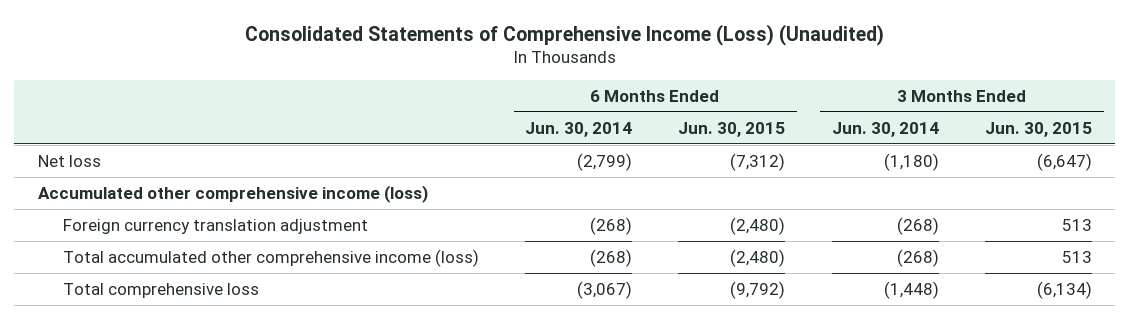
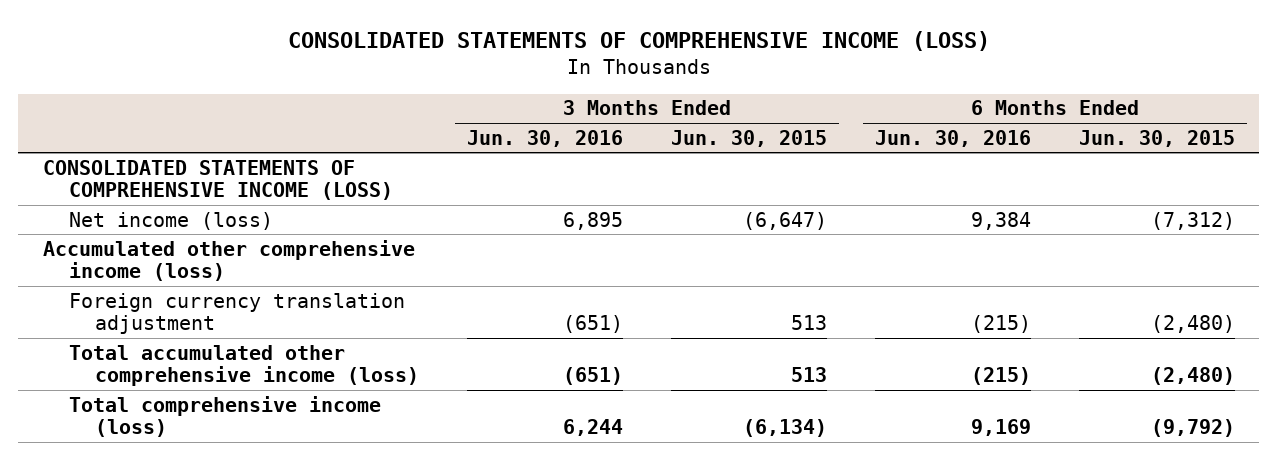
[244,23,884,46] Consolidated Statements of Comprehensive Income (Loss) (Unaudited) -> [287,31,990,52] CONSOLIDATED STATEMENTS OF COMPREHENSIVE INCOME (LOSS)
[525,121,633,137] Jun. 30, 2014 -> none
[831,121,939,137] Jun. 30, 2014 -> none
none -> [466,129,623,147] Jun. 30, 2016
none -> [875,129,1032,147] Jun. 30, 2016
none -> [42,159,393,201] CONSOLIDATED STATEMENTS OF COMPREHENSIVE INCOME (LOSS)
[37,154,101,167] Net loss -> [68,211,273,230] Net income (loss)
[62,282,259,298] Total comprehensive loss -> [68,395,381,438] Total comprehensive income (loss)

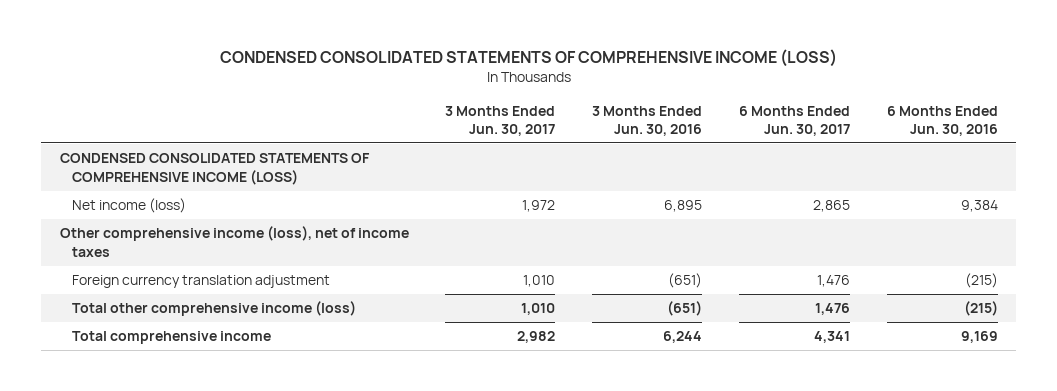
[287,31,990,52] CONSOLIDATED STATEMENTS OF COMPREHENSIVE INCOME (LOSS) -> [219,49,837,68] CONDENSED CONSOLIDATED STATEMENTS OF COMPREHENSIVE INCOME (LOSS)
[670,129,827,147] Jun. 30, 2015 -> none
[1079,129,1236,147] Jun. 30, 2015 -> none
none -> [445,105,556,136] 3 Months Ended Jun. 30, 2017
none -> [738,105,850,136] 6 Months Ended Jun. 30, 2017
[42,159,393,201] CONSOLIDATED STATEMENTS OF COMPREHENSIVE INCOME (LOSS) -> [59,153,370,185] CONDENSED CONSOLIDATED STATEMENTS OF COMPREHENSIVE INCOME (LOSS)
[42,239,415,282] Accumulated other comprehensive income (loss) -> [59,226,409,257] Other comprehensive income (loss), net of income taxes
[68,344,419,387] Total accumulated other comprehensive income (loss) -> [72,301,357,317] Total other comprehensive income (loss)
[68,395,381,438] Total comprehensive income (loss) -> [72,331,272,345] Total comprehensive income

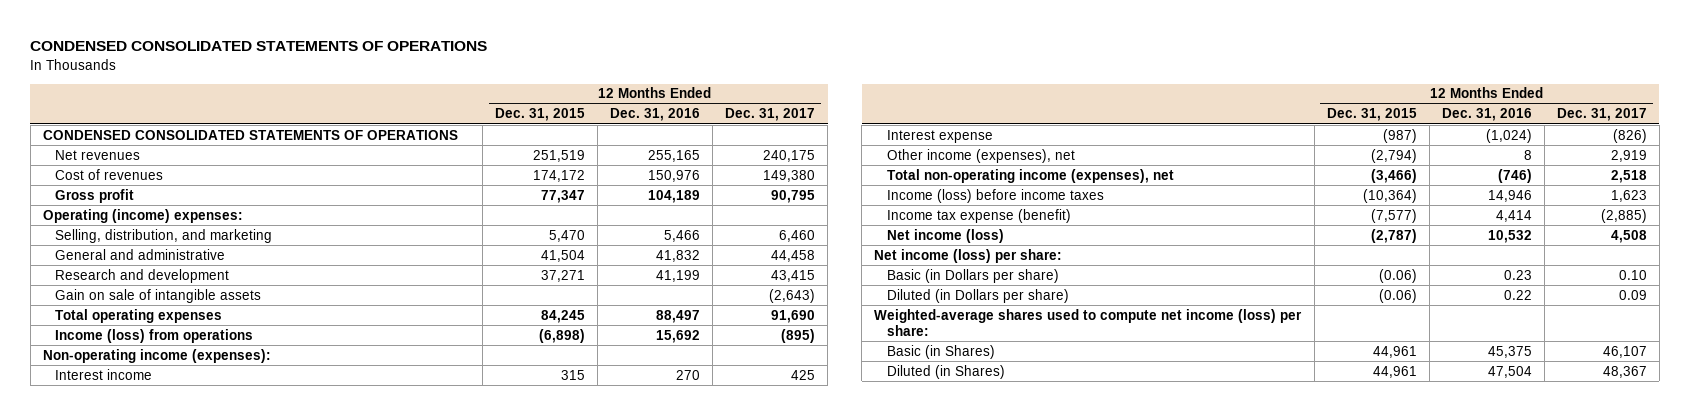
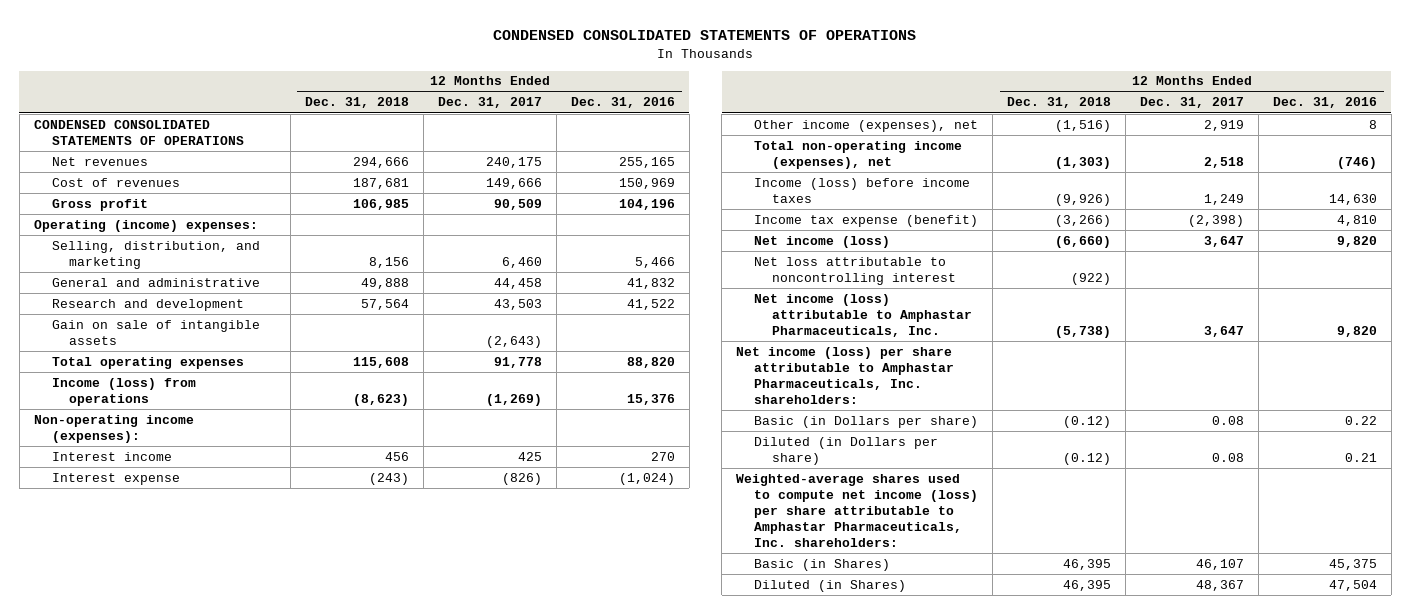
[494,108,585,122] Dec. 31, 2015 -> none
none -> [304,97,409,109] Dec. 31, 2018
[648,169,701,182] 150,976 -> [618,177,675,189] 150,969
[763,169,816,182] 149,380 -> [485,177,542,189] 149,666
[648,189,701,203] 104,189 -> [618,198,675,210] 104,196
[771,189,816,203] 90,795 -> [493,198,542,210] 90,509
[656,269,701,282] 41,199 -> [626,298,675,310] 41,522
[771,269,816,282] 43,415 -> [493,298,542,310] 43,503
[656,309,701,323] 88,497 -> [626,356,675,368] 88,820
[771,309,816,323] 91,690 -> [493,356,542,368] 91,778
[656,329,701,343] 15,692 -> [626,393,675,405] 15,376
[781,328,816,343] (895) -> [485,393,542,406] (1,269)
[1487,189,1532,202] 14,946 -> [1329,193,1378,205] 14,630
[1610,189,1647,202] 1,623 -> [1204,193,1245,205] 1,249
[1495,209,1532,222] 4,414 -> [1337,214,1378,226] 4,810
[1600,208,1647,223] (2,885) -> [1188,214,1245,227] (2,398)
[1487,229,1532,243] 10,532 -> [1337,235,1378,247] 9,820
[1610,229,1647,243] 4,508 -> [1204,235,1245,247] 3,647
none -> [754,256,956,285] Net loss attributable to noncontrolling interest
none -> [754,293,972,337] Net income (loss) attributable to Amphastar Pharmaceuticals, Inc.
[874,248,1063,263] Net income (loss) per share: -> [736,346,955,404] Net income (loss) per share attributable to Amphastar Pharmaceuticals, Inc. shareholders:
[1503,269,1532,280] 0.23 -> [1345,415,1378,425] 0.22
[1618,269,1647,280] 0.10 -> [1212,415,1245,425] 0.08
[1503,289,1532,300] 0.22 -> [1345,452,1378,462] 0.21
[1618,289,1647,300] 0.09 -> [1212,452,1245,462] 0.08
[874,308,1303,336] Weighted-average shares used to compute net income (loss) per share: -> [736,473,979,547] Weighted-average shares used to compute net income (loss) per share attributable to Amphastar Pharmaceuticals, Inc. shareholders:

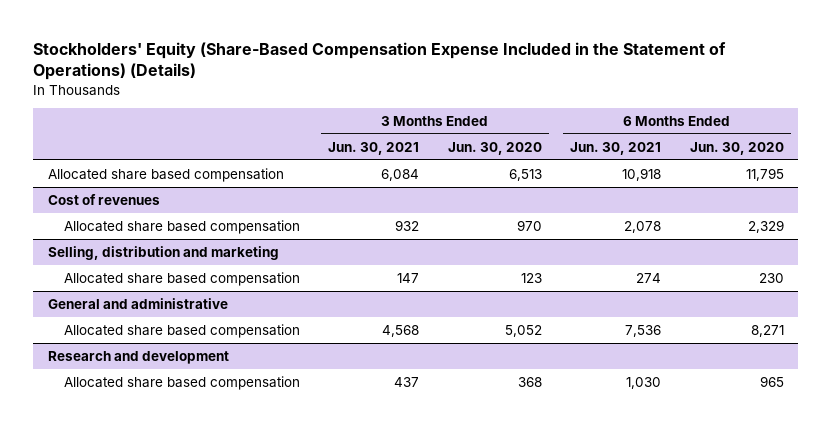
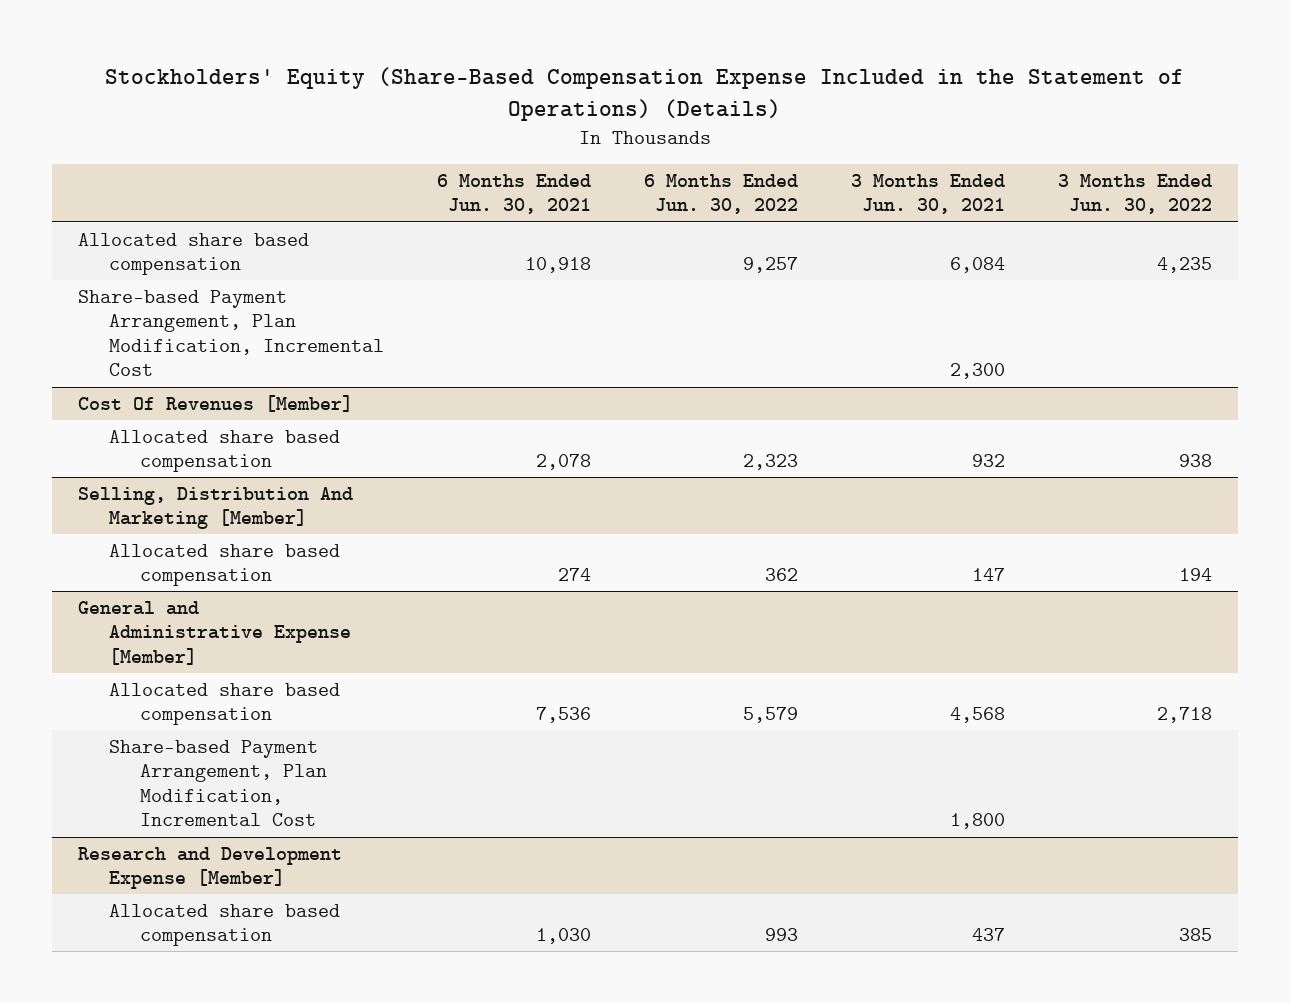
[447,141,542,155] Jun. 30, 2020 -> none
[689,141,784,155] Jun. 30, 2020 -> none
none -> [643,173,798,215] 6 Months Ended Jun. 30, 2022
none -> [1057,173,1212,215] 3 Months Ended Jun. 30, 2022
none -> [78,289,385,377] Share-based Payment Arrangement, Plan Modification, Incremental Cost
[47,193,160,205] Cost of revenues -> [78,394,354,412] Cost Of Revenues [Member]
[47,245,279,260] Selling, distribution and marketing -> [78,486,354,530] Selling, Distribution And Marketing [Member]
[47,297,228,309] General and administrative -> [78,600,352,665] General and Administrative Expense [Member]
none -> [109,739,328,827] Share-based Payment Arrangement, Plan Modification, Incremental Cost
[47,350,229,364] Research and development -> [78,846,343,890] Research and Development Expense [Member]

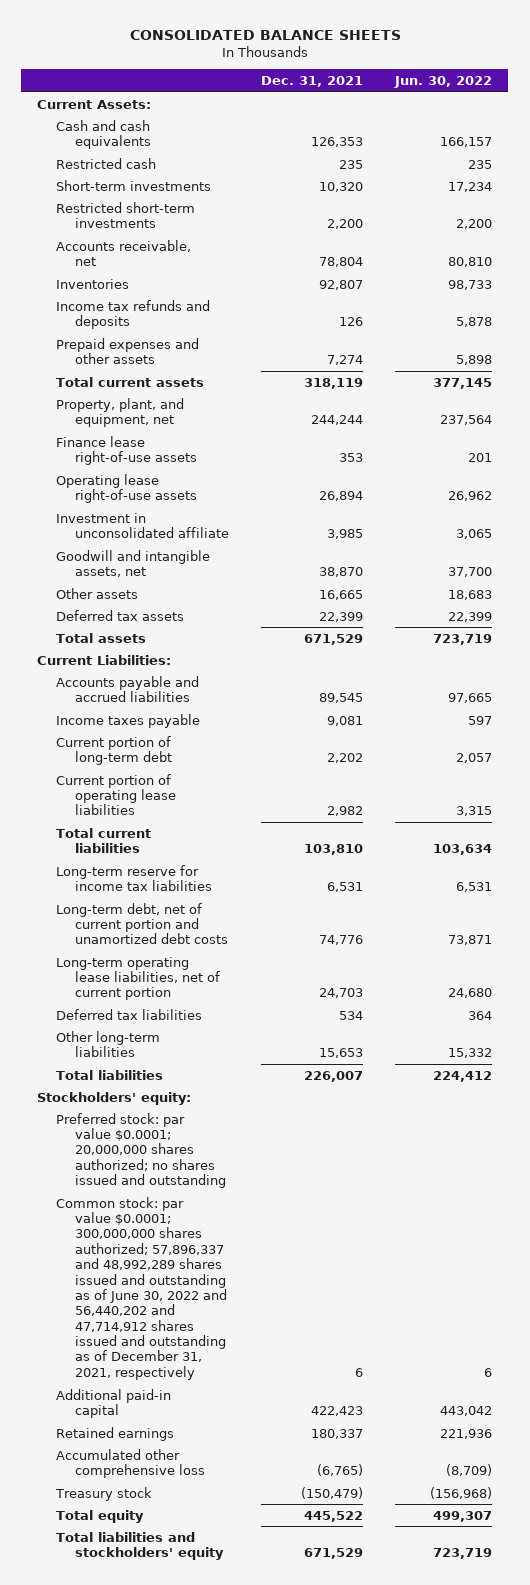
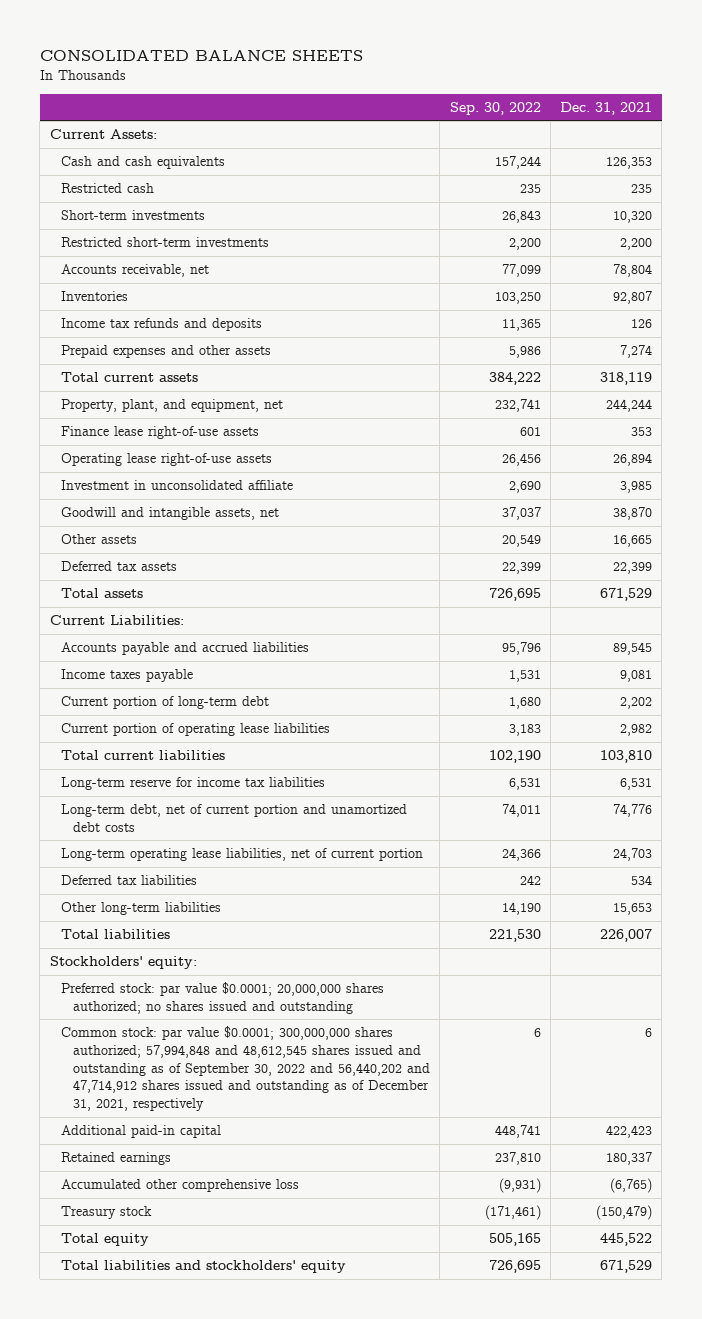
[394,75,493,88] Jun. 30, 2022 -> none
none -> [449,101,541,115] Sep. 30, 2022
[56,1196,227,1380] Common stock: par value $0.0001; 300,000,000 shares authorized; 57,896,337 and 48,992,289 shares issued and outstanding as of June 30, 2022 and 56,440,202 and 47,714,912 shares issued and outstanding as of December 31, 2021, respectively -> [61,1026,430,1112] Common stock: par value $0.0001; 300,000,000 shares authorized; 57,994,848 and 48,612,545 shares issued and outstanding as of September 30, 2022 and 56,440,202 and 47,714,912 shares issued and outstanding as of December 31, 2021, respectively

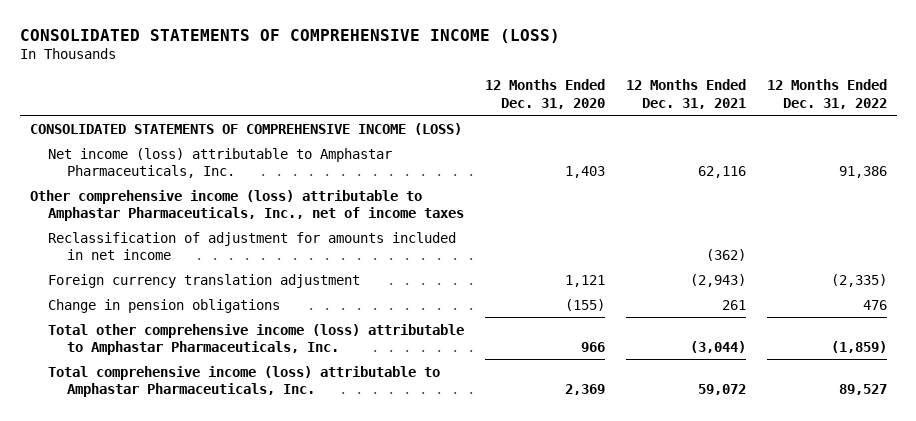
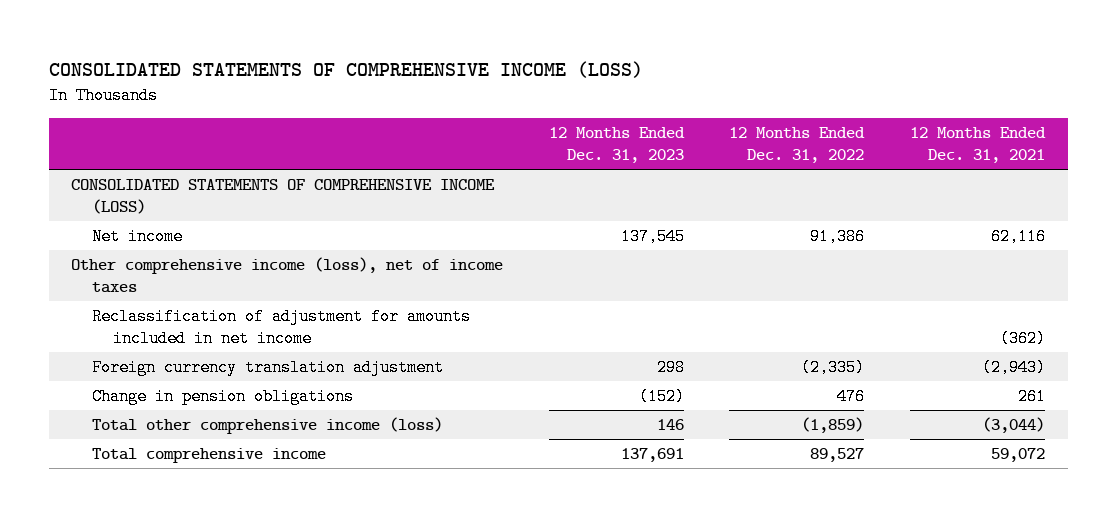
[485,79,606,109] 12 Months Ended Dec. 31, 2020 -> none
none -> [548,126,685,163] 12 Months Ended Dec. 31, 2023
[48,147,393,178] Net income (loss) attributable to Amphastar Pharmaceuticals, Inc. -> [92,228,184,246] Net income
[29,189,465,221] Other comprehensive income (loss) attributable to Amphastar Pharmaceuticals, Inc., net of income taxes -> [71,257,504,294] Other comprehensive income (loss), net of income taxes
[48,323,465,355] Total other comprehensive income (loss) attributable to Amphastar Pharmaceuticals, Inc. -> [92,417,444,435] Total other comprehensive income (loss)
[48,365,441,397] Total comprehensive income (loss) attributable to Amphastar Pharmaceuticals, Inc. -> [92,448,327,464] Total comprehensive income

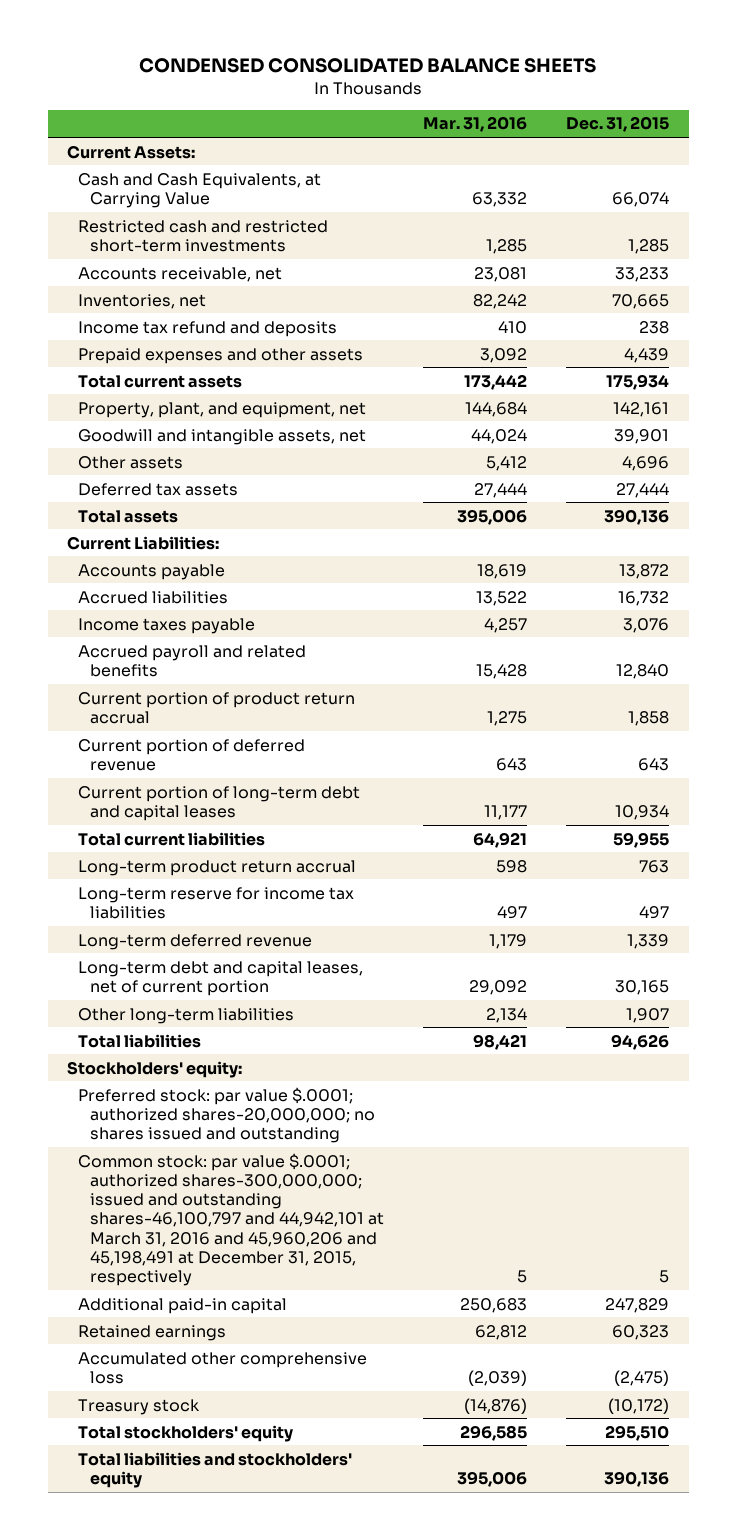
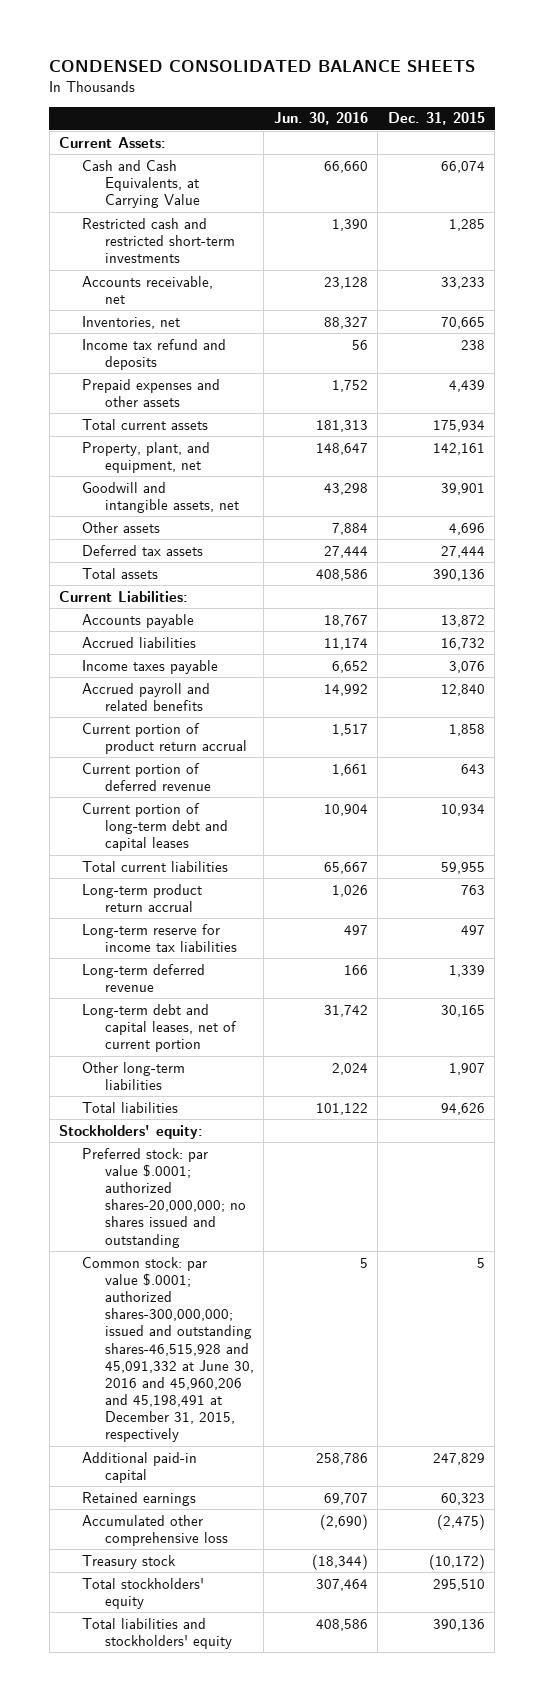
[422,116,527,133] Mar. 31, 2016 -> none
none -> [273,112,368,126] Jun. 30, 2016
[78,1152,384,1287] Common stock: par value $.0001; authorized shares-300,000,000; issued and outstanding shares-46,100,797 and 44,942,101 at March 31, 2016 and 45,960,206 and 45,198,491 at December 31, 2015, respectively -> [82,1256,255,1443] Common stock: par value $.0001; authorized shares-300,000,000; issued and outstanding shares-46,515,928 and 45,091,332 at June 30, 2016 and 45,960,206 and 45,198,491 at December 31, 2015, respectively

